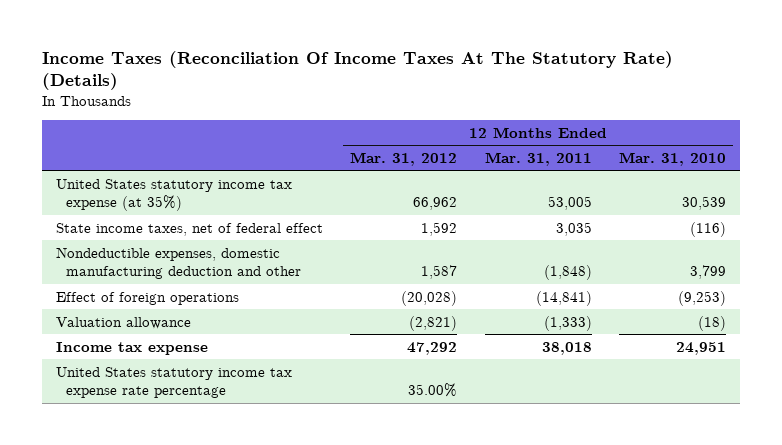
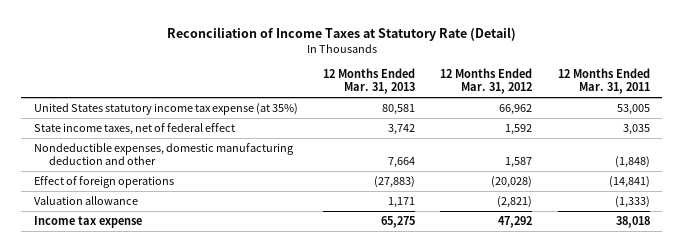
[41,51,673,91] Income Taxes (Reconciliation Of Income Taxes At The Statutory Rate) (Details) -> [166,27,516,42] Reconciliation of Income Taxes at Statutory Rate (Detail)
[619,151,727,166] Mar. 31, 2010 -> none
none -> [322,68,415,95] 12 Months Ended Mar. 31, 2013
[55,366,292,398] United States statutory income tax expense rate percentage -> none

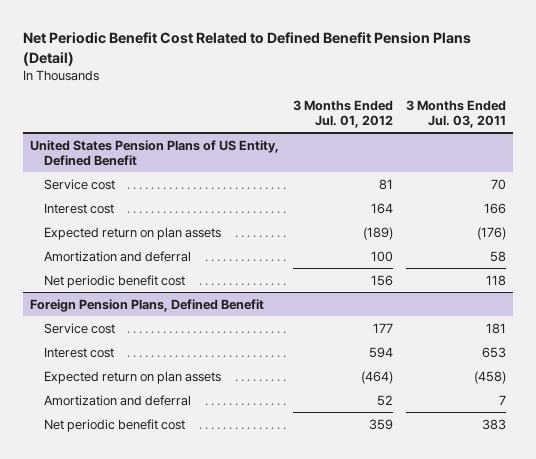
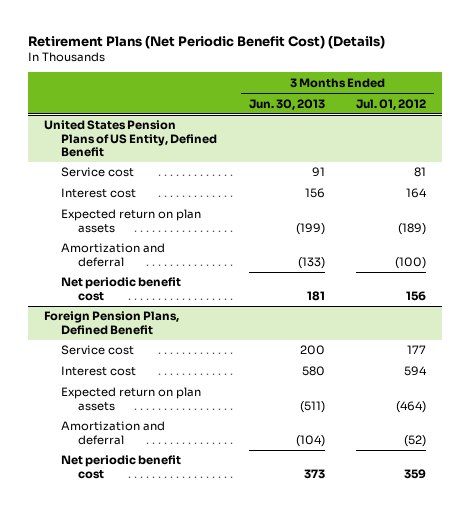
[23,31,472,66] Net Periodic Benefit Cost Related to Defined Benefit Pension Plans (Detail) -> [28,34,386,49] Retirement Plans (Net Periodic Benefit Cost) (Details)
[406,99,507,128] 3 Months Ended Jul. 03, 2011 -> none
none -> [248,98,325,110] Jun. 30, 2013
[370,250,393,262] 100 -> [395,256,427,269] (100)
[376,394,393,406] 52 -> [404,434,427,447] (52)

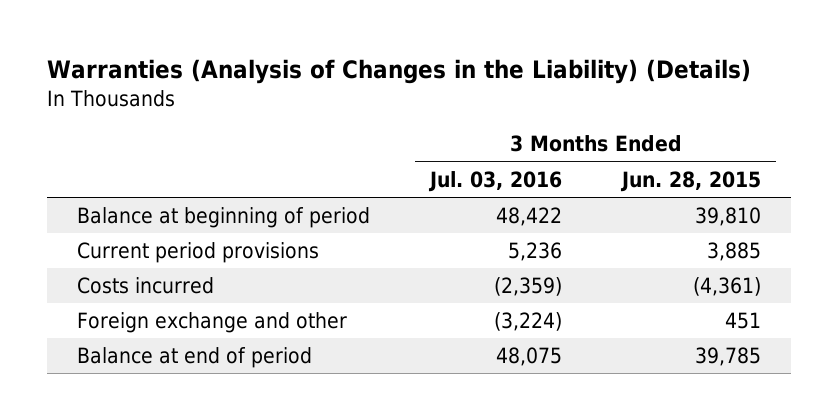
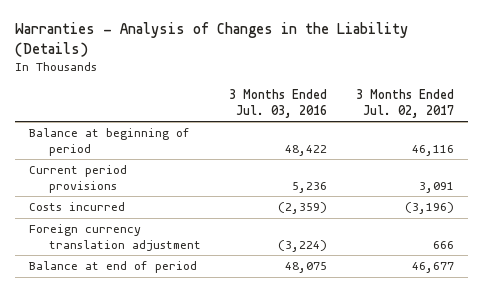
[46,59,751,85] Warranties (Analysis of Changes in the Liability) (Details) -> [14,22,408,58] Warranties - Analysis of Changes in the Liability (Details)
[620,170,762,192] Jun. 28, 2015 -> none
none -> [355,89,454,118] 3 Months Ended Jul. 02, 2017
[76,312,347,334] Foreign exchange and other -> [29,224,201,251] Foreign currency translation adjustment

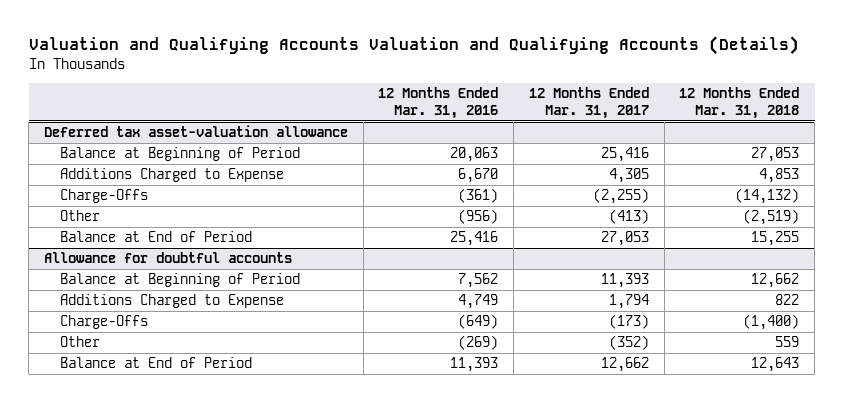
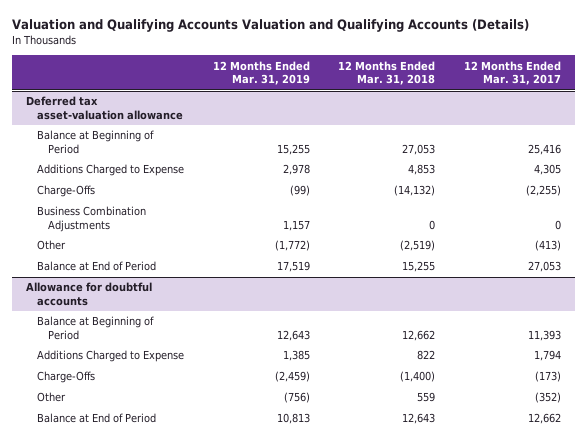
[378,86,499,120] 12 Months Ended Mar. 31, 2016 -> none
none -> [212,60,310,86] 12 Months Ended Mar. 31, 2019
none -> [37,206,147,233] Business Combination Adjustments

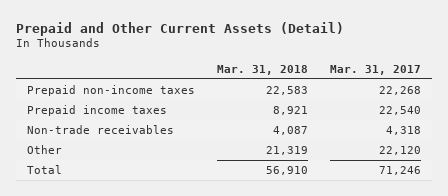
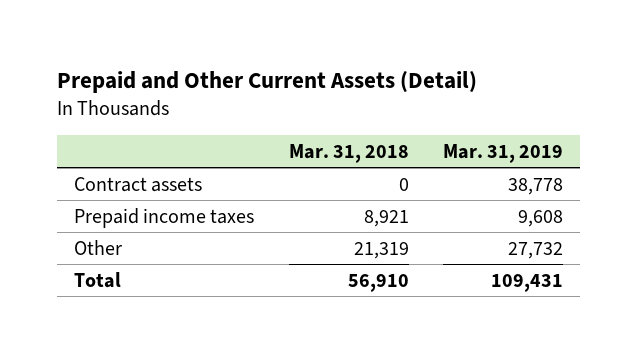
[329,64,421,75] Mar. 31, 2017 -> none
none -> [442,143,563,163] Mar. 31, 2019
[26,85,195,97] Prepaid non-income taxes -> none
none -> [74,176,203,192] Contract assets
[26,125,174,135] Non-trade receivables -> none

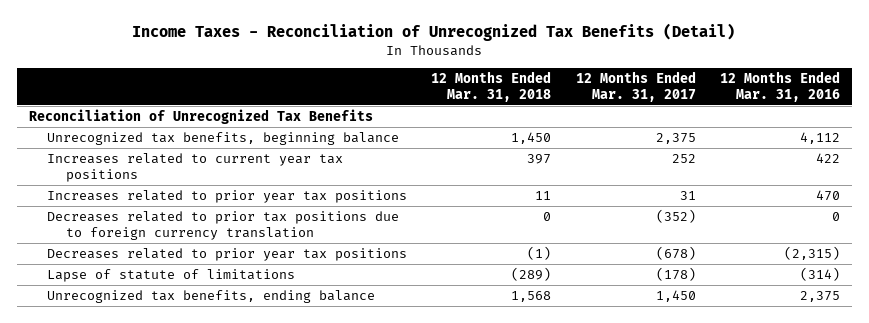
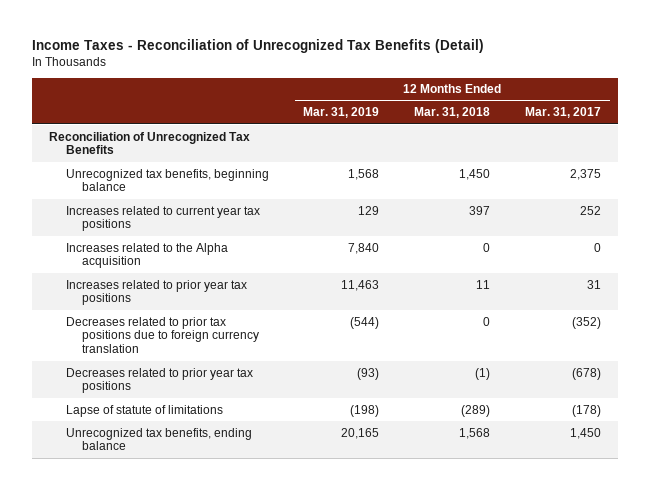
[720,71,841,102] 12 Months Ended Mar. 31, 2016 -> none
none -> [303,107,380,119] Mar. 31, 2019
none -> [65,242,228,269] Increases related to the Alpha acquisition

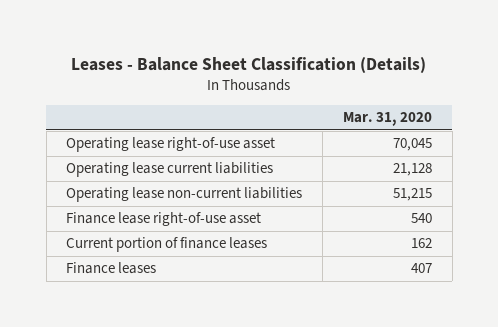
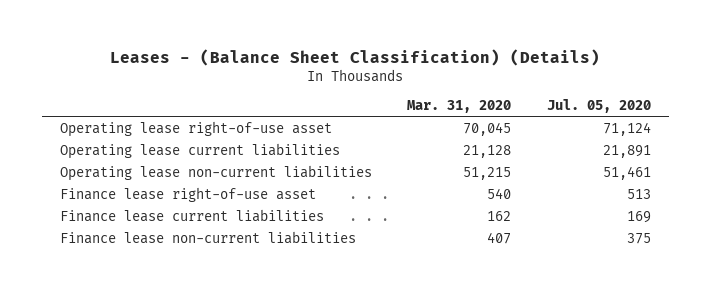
[71,56,427,73] Leases - Balance Sheet Classification (Details) -> [110,48,601,66] Leases - (Balance Sheet Classification) (Details)
none -> [546,98,651,113] Jul. 05, 2020
[66,237,268,253] Current portion of finance leases -> [59,208,324,222] Finance lease current liabilities
[66,262,157,275] Finance leases -> [59,230,356,244] Finance lease non-current liabilities

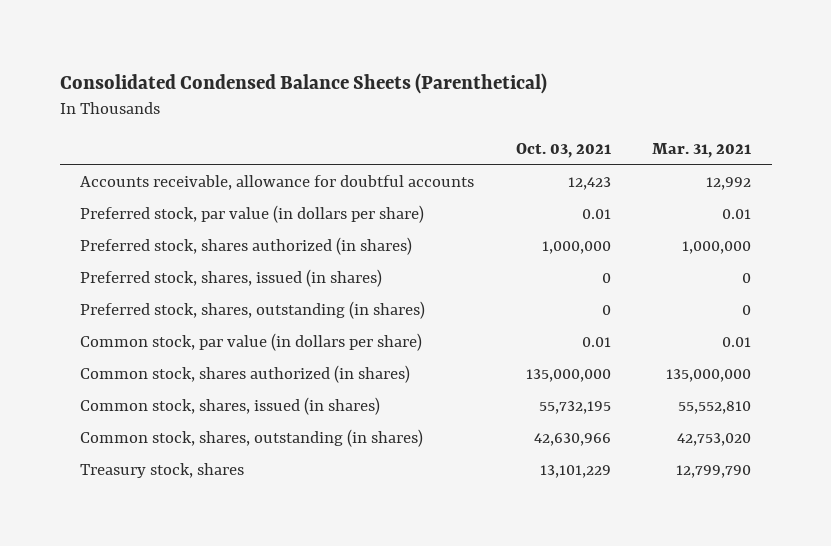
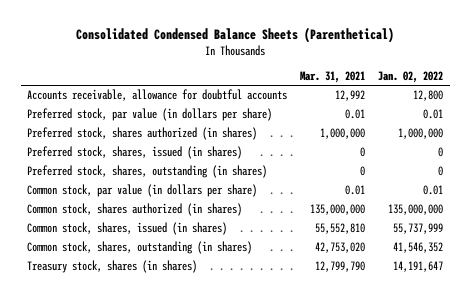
[515,143,611,159] Oct. 03, 2021 -> none
none -> [378,71,444,84] Jan. 02, 2022
[80,463,245,479] Treasury stock, shares -> [27,260,198,274] Treasury stock, shares (in shares)

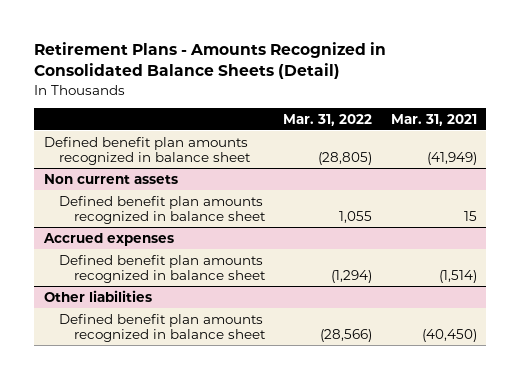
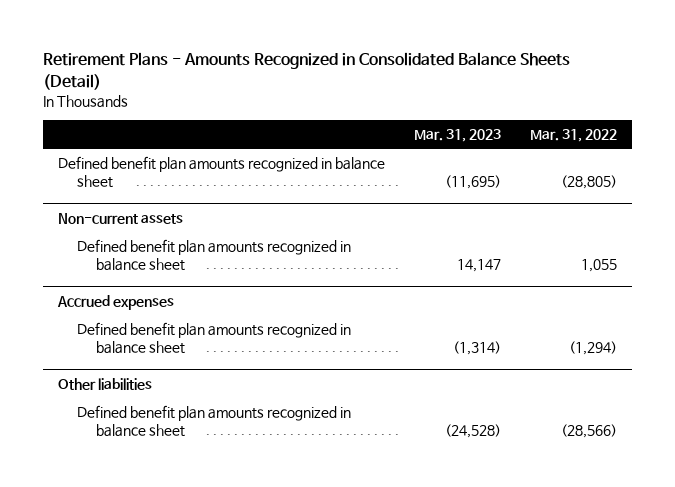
[391,113,478,126] Mar. 31, 2021 -> none
none -> [414,129,502,143] Mar. 31, 2023
[43,173,178,184] Non current assets -> [57,213,183,225] Non-current assets

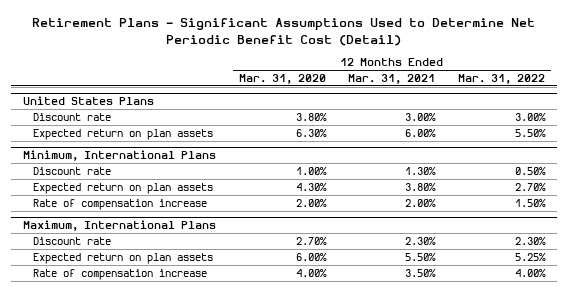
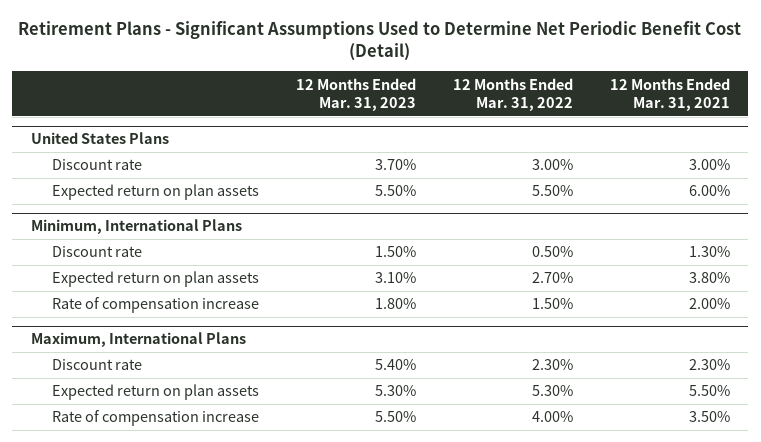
[238,73,326,84] Mar. 31, 2020 -> none
none -> [295,77,416,112] 12 Months Ended Mar. 31, 2023
[515,252,547,261] 5.25% -> [531,385,573,397] 5.30%

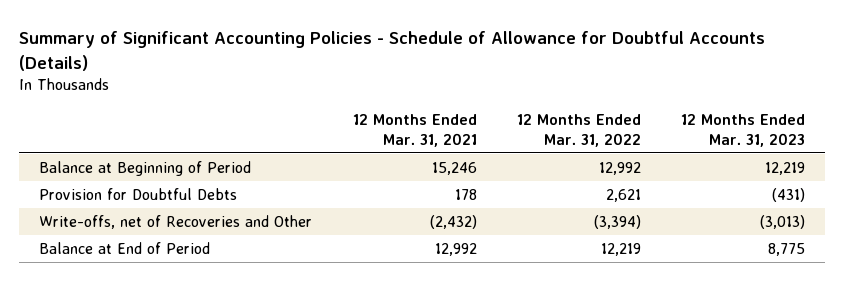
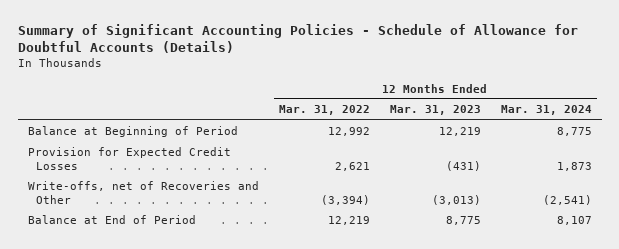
[352,113,477,147] 12 Months Ended Mar. 31, 2021 -> none
none -> [500,105,592,116] Mar. 31, 2024
[39,187,238,200] Provision for Doubtful Debts -> [27,147,231,170] Provision for Expected Credit Losses

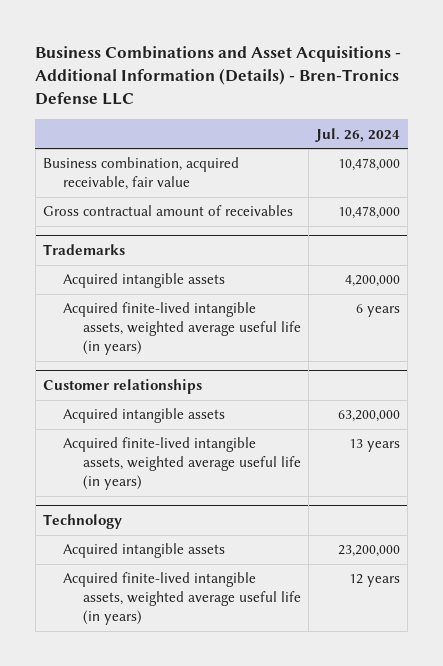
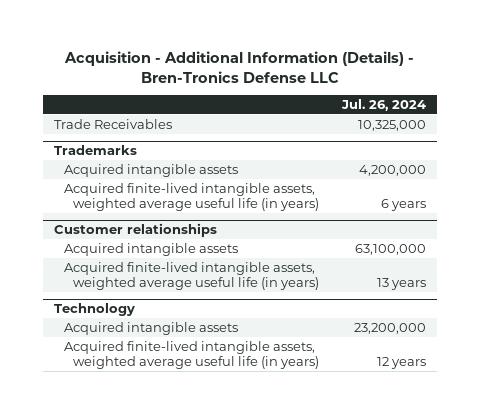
[35,46,402,106] Business Combinations and Asset Acquisitions - Additional Information (Details) - Bren-Tronics Defense LLC -> [64,50,415,83] Acquisition - Additional Information (Details) - Bren-Tronics Defense LLC
[43,157,240,191] Business combination, acquired receivable, fair value -> none
[43,205,294,217] Gross contractual amount of receivables -> none
none -> [54,118,173,129] Trade Receivables
[338,410,401,423] 63,200,000 -> [355,243,427,255] 63,100,000

